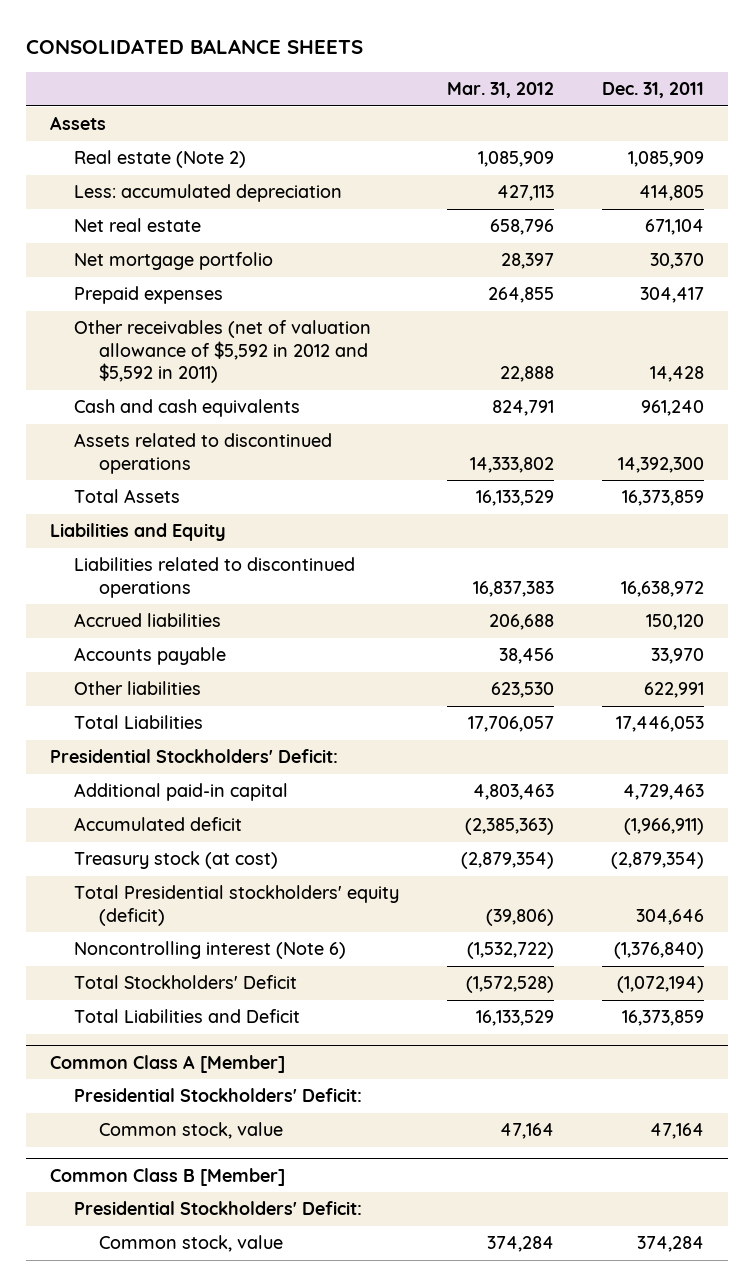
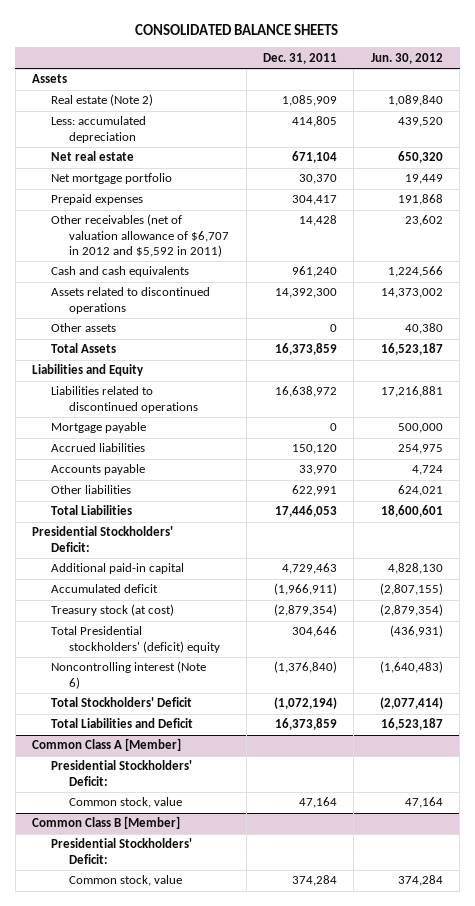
[447,81,555,98] Mar. 31, 2012 -> none
none -> [370,52,443,64] Jun. 30, 2012
[74,320,372,384] Other receivables (net of valuation allowance of $5,592 in 2012 and $5,592 in 2011) -> [50,214,230,257] Other receivables (net of valuation allowance of $6,707 in 2012 and $5,592 in 2011)
none -> [50,323,116,333] Other assets
none -> [50,422,146,434] Mortgage payable
[74,885,400,926] Total Presidential stockholders' equity (deficit) -> [50,626,221,653] Total Presidential stockholders' (deficit) equity

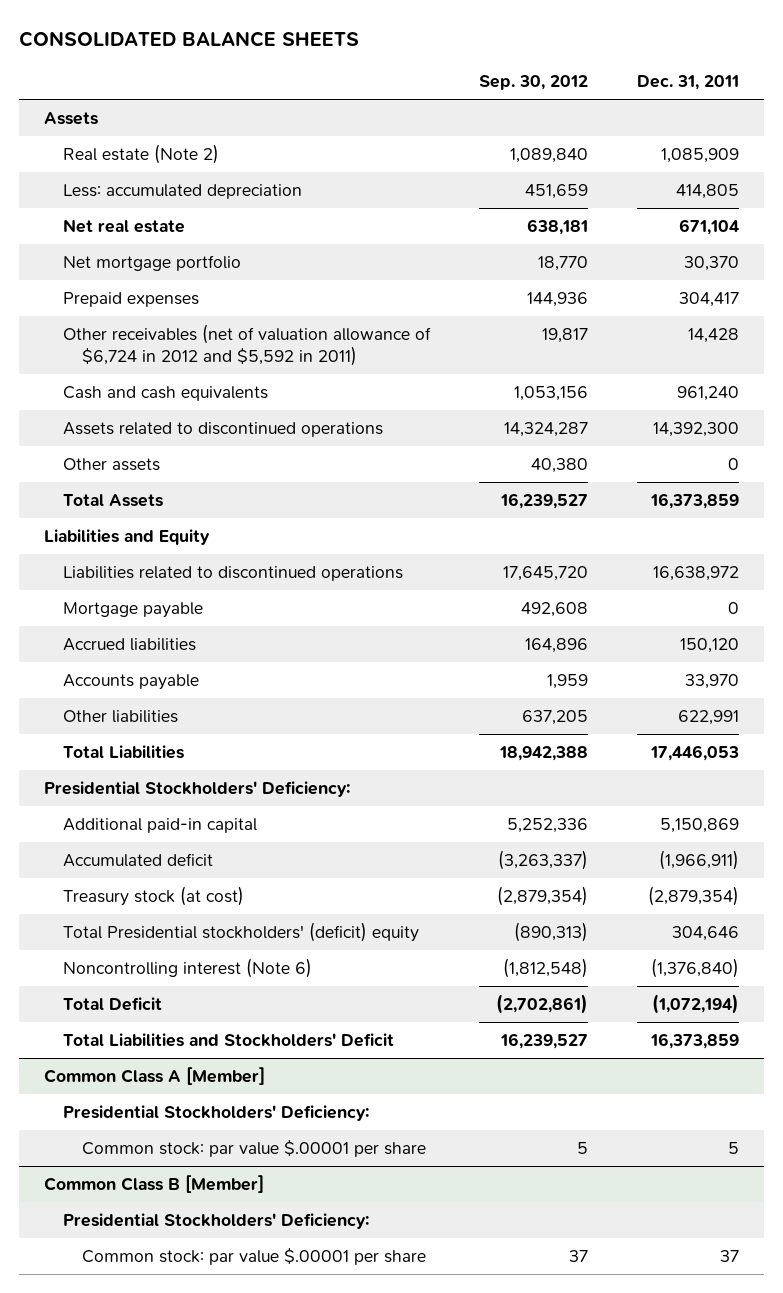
[370,52,443,64] Jun. 30, 2012 -> none
none -> [479,74,589,90] Sep. 30, 2012
[50,214,230,257] Other receivables (net of valuation allowance of $6,707 in 2012 and $5,592 in 2011) -> [62,323,431,367] Other receivables (net of valuation allowance of $6,724 in 2012 and $5,592 in 2011)
[32,526,174,552] Presidential Stockholders' Deficit: -> [43,780,350,797] Presidential Stockholders' Deficiency:
[282,563,338,575] 4,729,463 -> [660,817,740,833] 5,150,869
[50,697,192,708] Total Stockholders' Deficit -> [62,996,162,1011] Total Deficit
[50,718,193,729] Total Liabilities and Deficit -> [62,1032,394,1047] Total Liabilities and Stockholders' Deficit
[50,760,192,786] Presidential Stockholders' Deficit: -> [62,1104,369,1121] Presidential Stockholders' Deficiency:
[69,797,183,809] Common stock, value -> [81,1139,426,1157] Common stock: par value $.00001 per share
[299,797,338,809] 47,164 -> [728,1141,740,1154] 5
[50,838,192,864] Presidential Stockholders' Deficit: -> [62,1212,369,1229] Presidential Stockholders' Deficiency:
[69,875,183,887] Common stock, value -> [81,1247,426,1265] Common stock: par value $.00001 per share
[292,875,338,887] 374,284 -> [720,1249,740,1262] 37

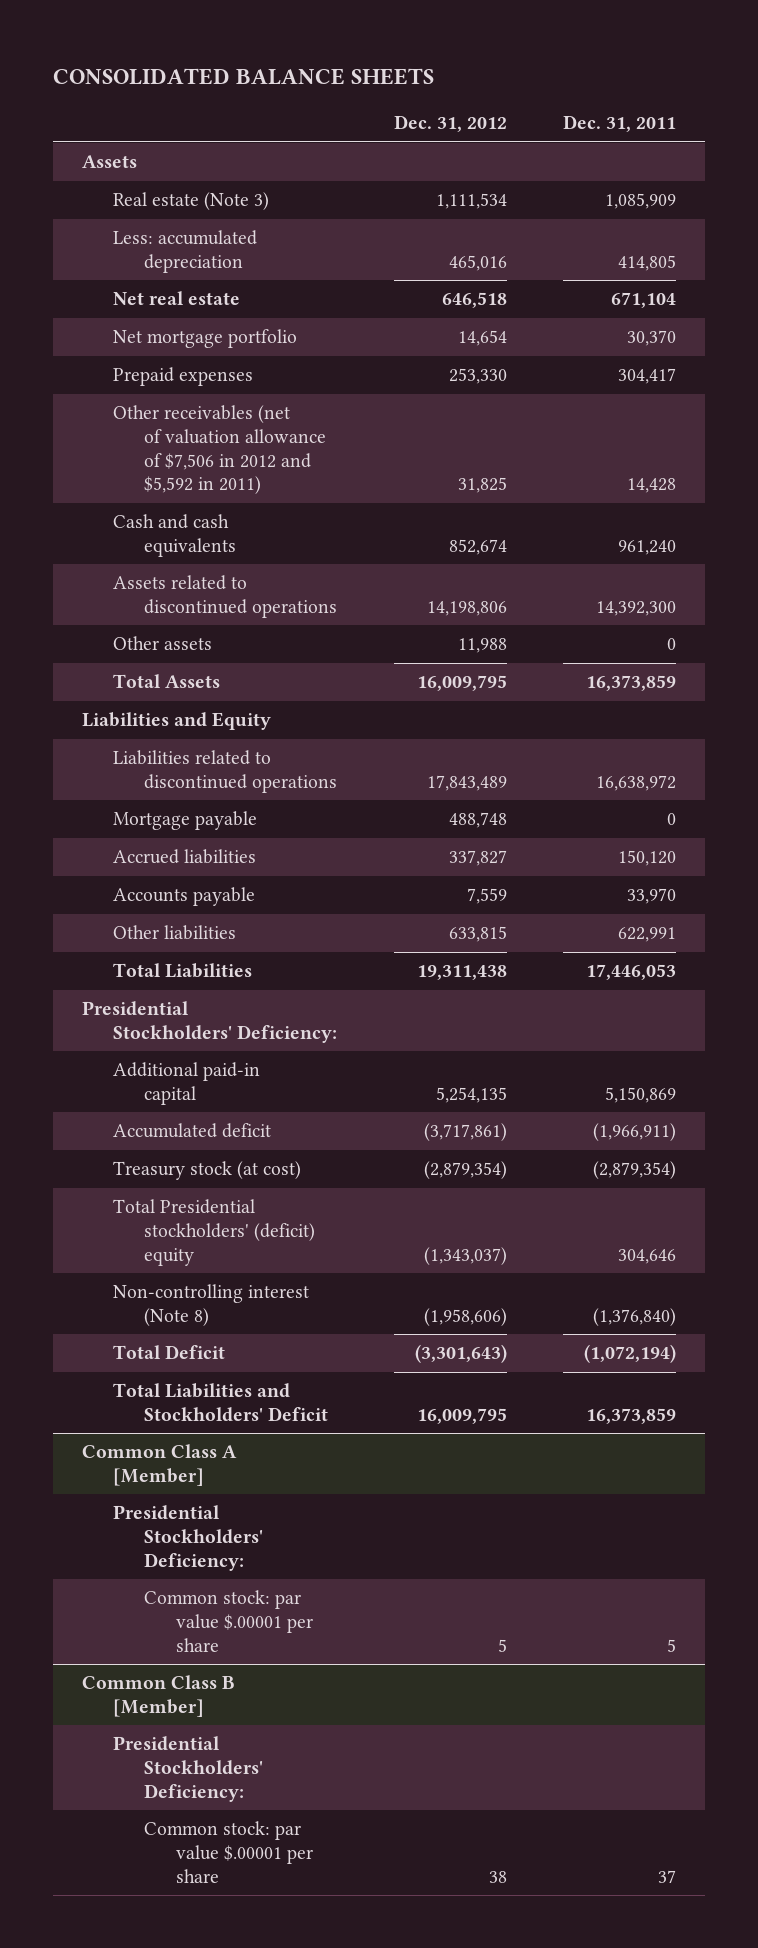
[479,74,589,90] Sep. 30, 2012 -> none
none -> [393,114,507,132] Dec. 31, 2012
[62,143,219,164] Real estate (Note 2) -> [112,192,269,211] Real estate (Note 3)
[62,323,431,367] Other receivables (net of valuation allowance of $6,724 in 2012 and $5,592 in 2011) -> [112,405,327,495] Other receivables (net of valuation allowance of $7,506 in 2012 and $5,592 in 2011)
[62,957,312,978] Noncontrolling interest (Note 6) -> [112,1284,309,1326] Non-controlling interest (Note 8)

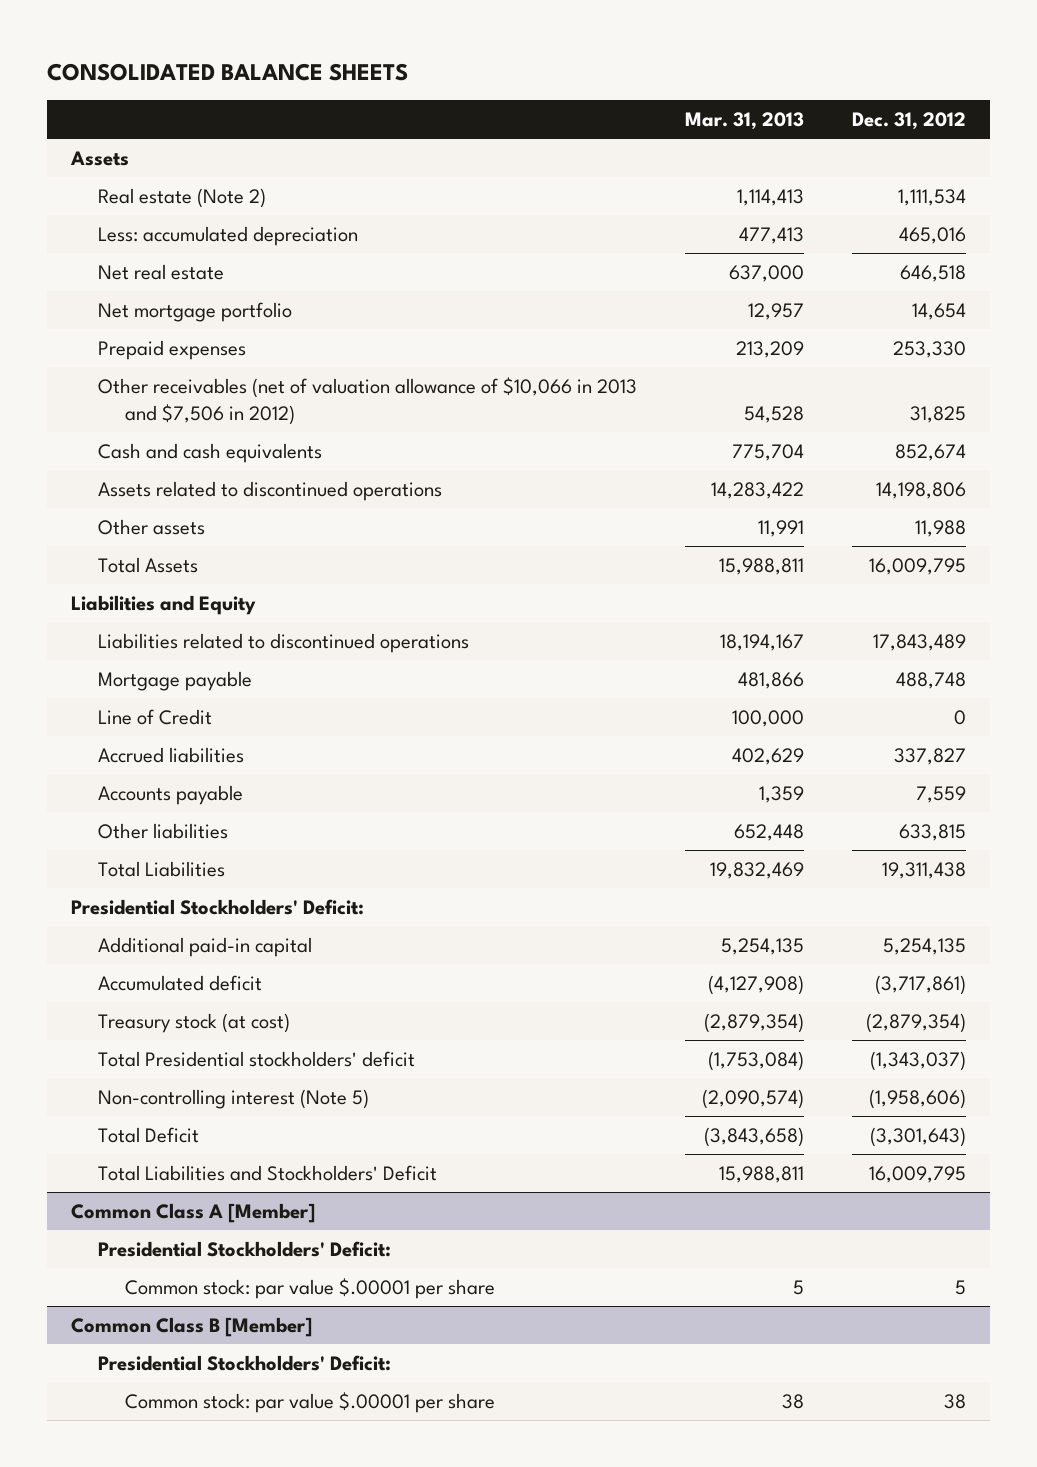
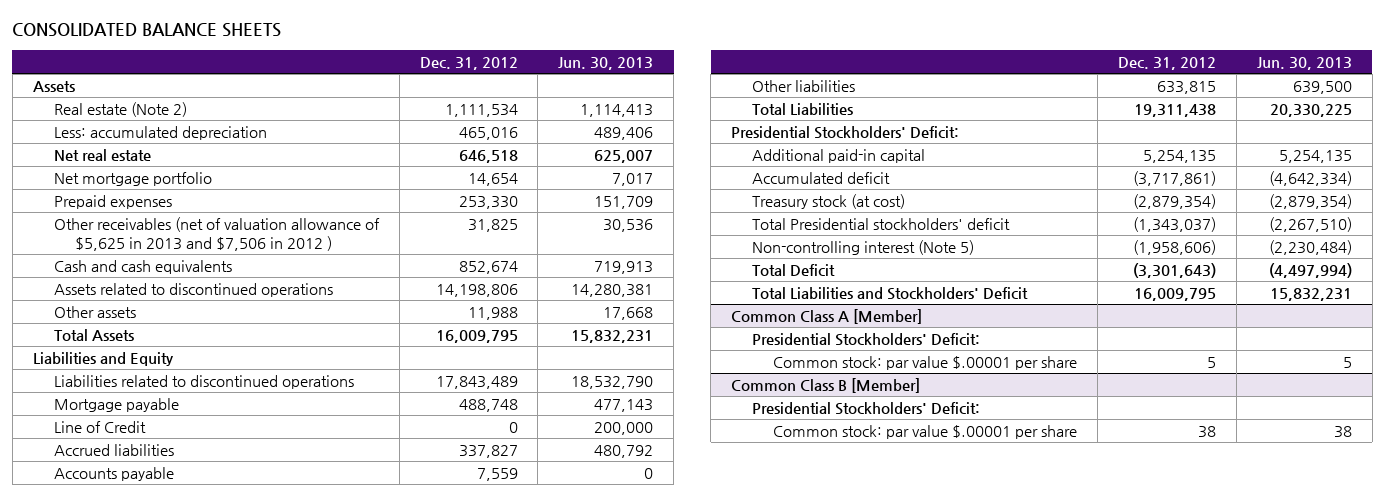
[685,112,805,131] Mar. 31, 2013 -> none
none -> [558,56,654,70] Jun. 30, 2013
[98,376,638,425] Other receivables (net of valuation allowance of $10,066 in 2013 and $7,506 in 2012) -> [53,216,380,251] Other receivables (net of valuation allowance of $5,625 in 2013 and $7,506 in 2012 )

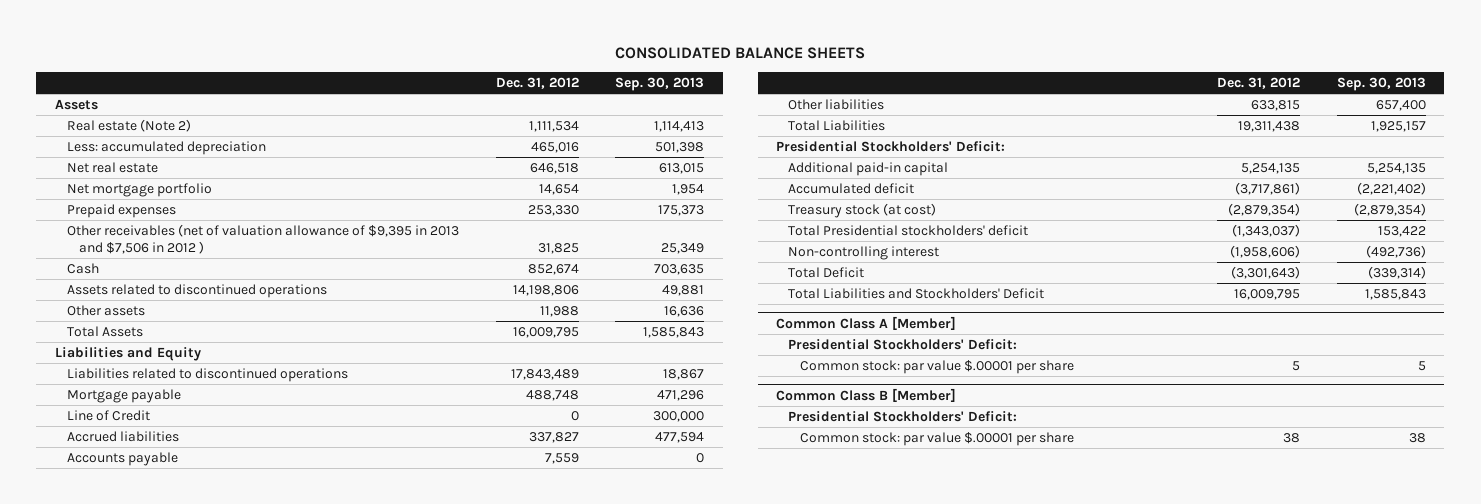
[558,56,654,70] Jun. 30, 2013 -> none
none -> [615,76,705,91] Sep. 30, 2013
[53,216,380,251] Other receivables (net of valuation allowance of $5,625 in 2013 and $7,506 in 2012 ) -> [66,224,459,255] Other receivables (net of valuation allowance of $9,395 in 2013 and $7,506 in 2012 )
[53,259,232,274] Cash and cash equivalents -> [66,263,99,275] Cash
[752,239,975,255] Non-controlling interest (Note 5) -> [788,246,940,261] Non-controlling interest

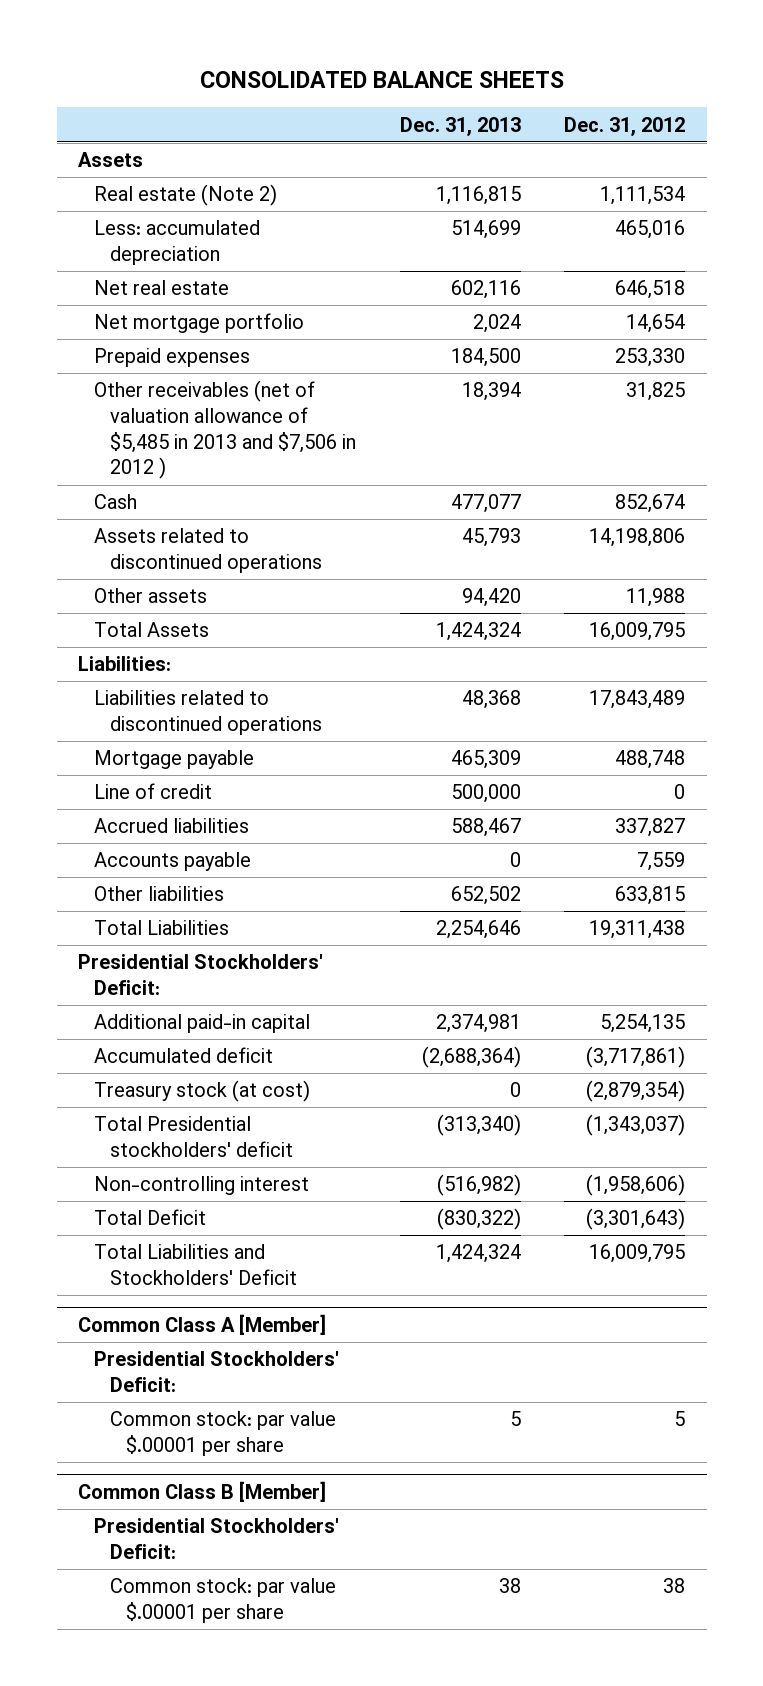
[615,76,705,91] Sep. 30, 2013 -> none
none -> [399,116,521,136] Dec. 31, 2013
[66,224,459,255] Other receivables (net of valuation allowance of $9,395 in 2013 and $7,506 in 2012 ) -> [94,380,357,480] Other receivables (net of valuation allowance of $5,485 in 2013 and $7,506 in 2012 )
[54,347,201,362] Liabilities and Equity -> none
none -> [78,656,172,672] Liabilities:
[66,410,150,422] Line of Credit -> [94,783,213,800] Line of credit

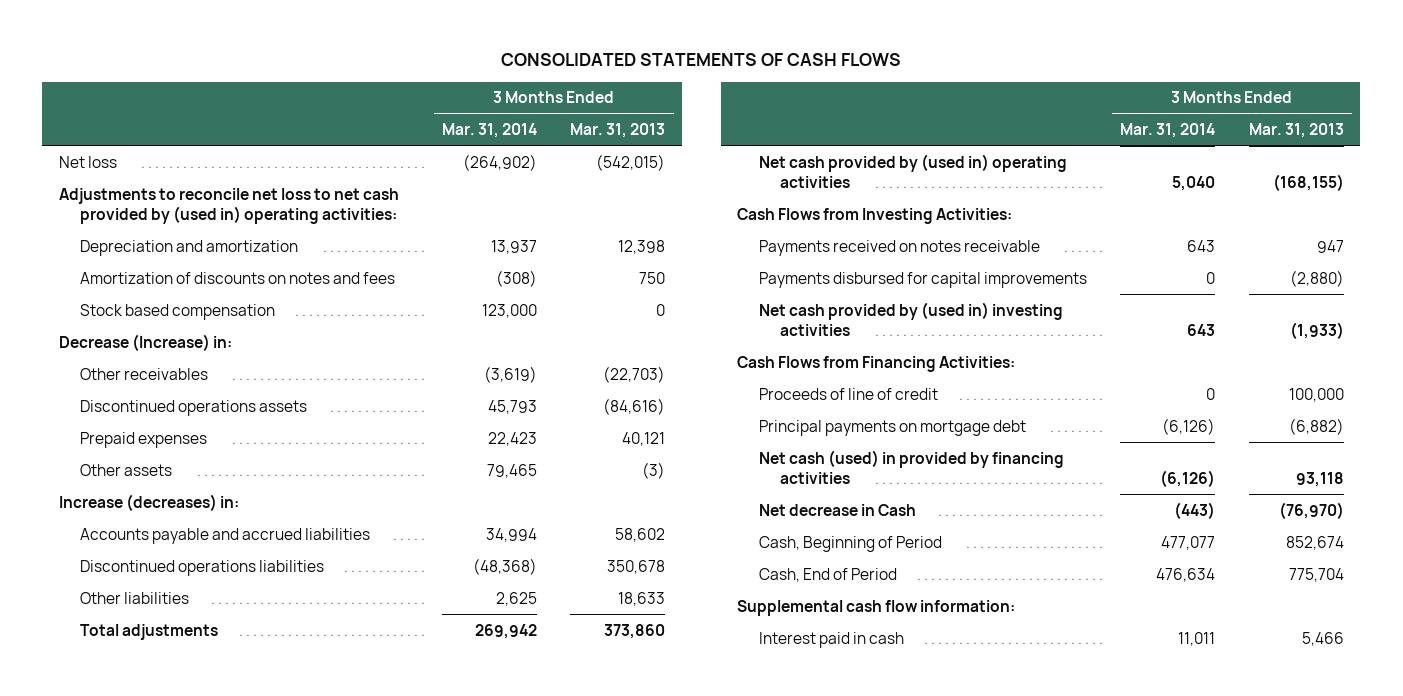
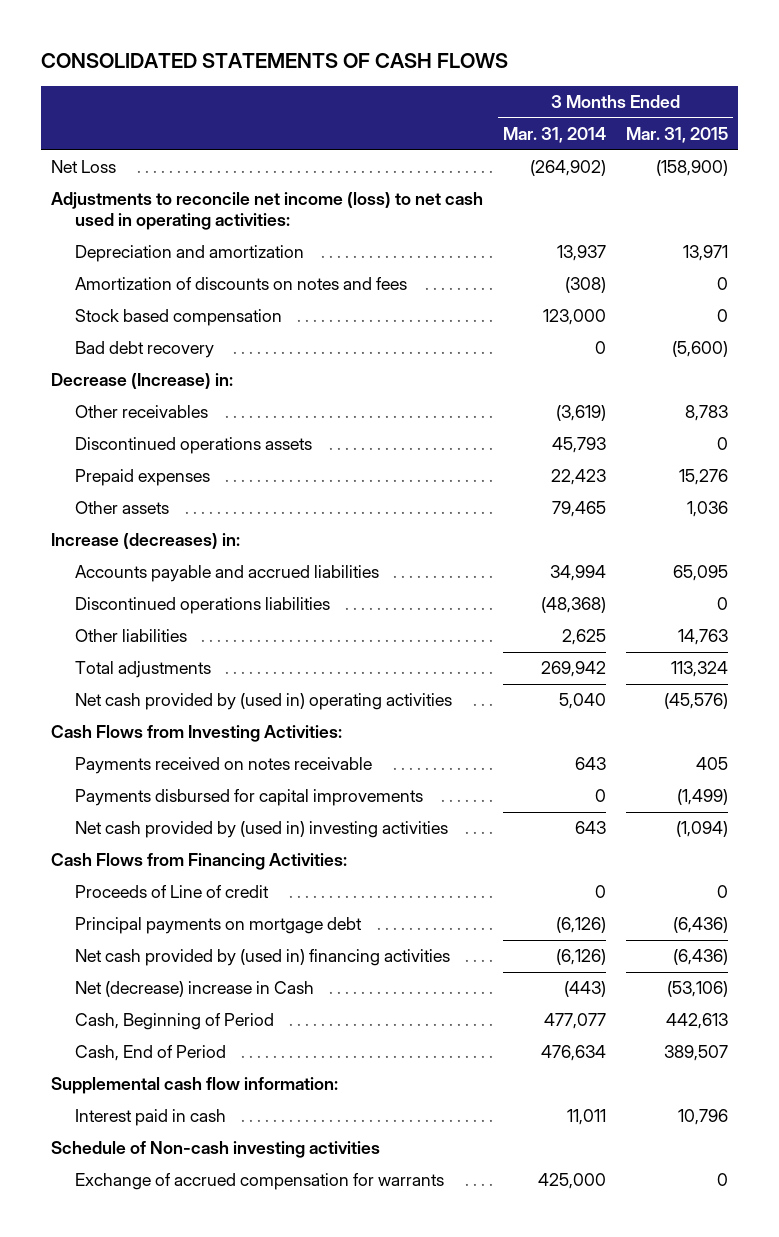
[570,123,666,139] Mar. 31, 2013 -> none
none -> [626,127,729,144] Mar. 31, 2015
[59,155,118,168] Net loss -> [50,160,116,174] Net Loss
[59,187,400,224] Adjustments to reconcile net loss to net cash provided by (used in) operating activities: -> [50,192,483,231] Adjustments to reconcile net income (loss) to net cash used in operating activities:
none -> [74,341,214,359] Bad debt recovery
[758,387,938,400] Proceeds of line of credit -> [74,885,269,899] Proceeds of Line of credit
[758,449,1064,484] Net cash (used) in provided by financing activities -> [74,949,450,967] Net cash provided by (used in) financing activities
[758,503,916,516] Net decrease in Cash -> [74,981,314,998] Net (decrease) increase in Cash
none -> [50,1141,380,1159] Schedule of Non-cash investing activities
none -> [74,1173,444,1191] Exchange of accrued compensation for warrants

